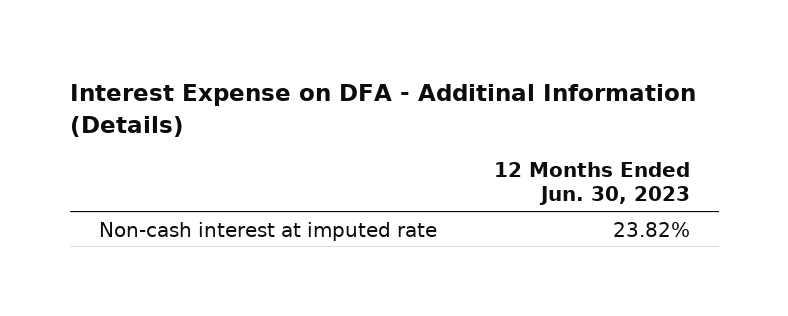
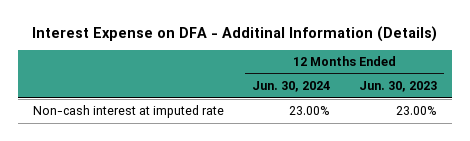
none -> [252,81,331,93] Jun. 30, 2024
[612,221,690,237] 23.82% -> [396,106,438,116] 23.00%

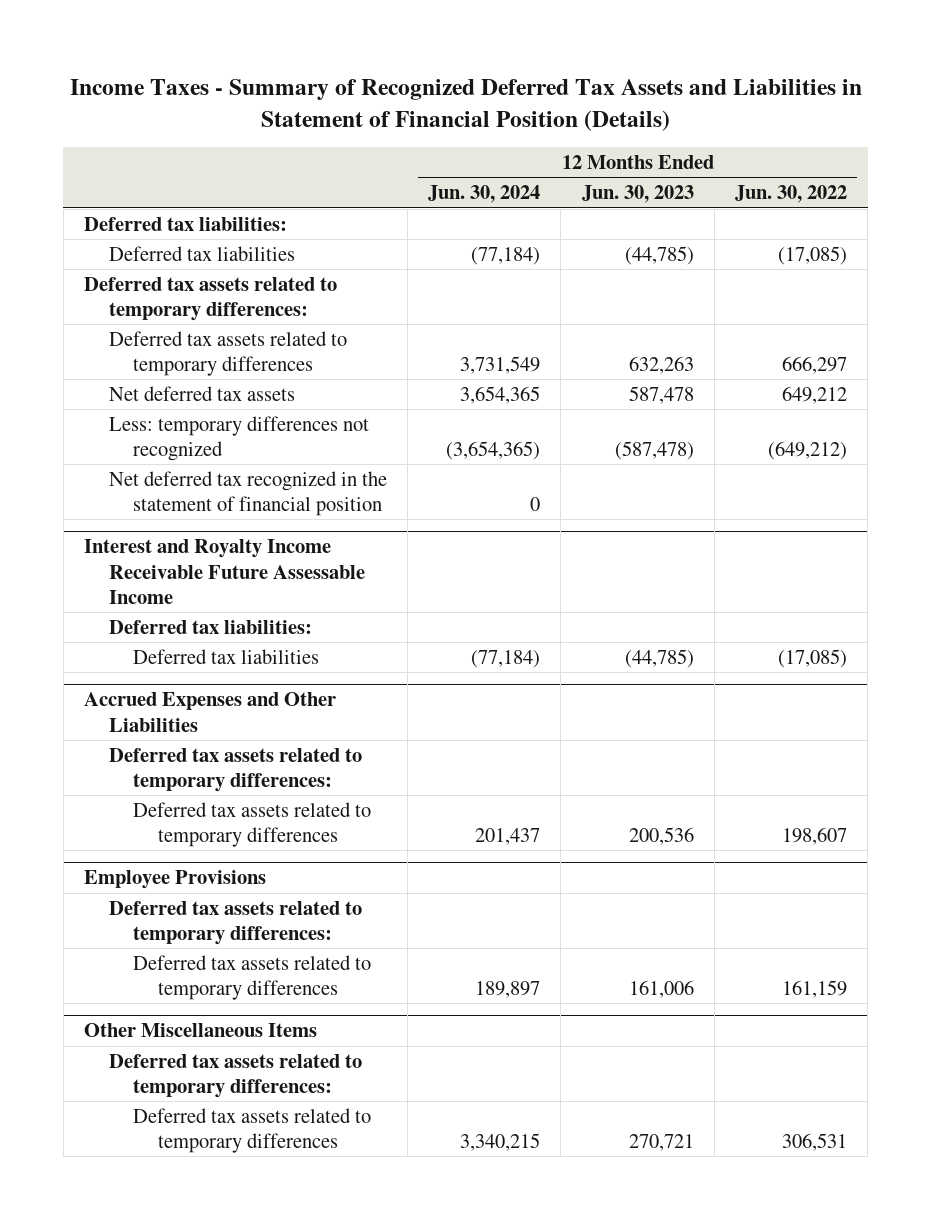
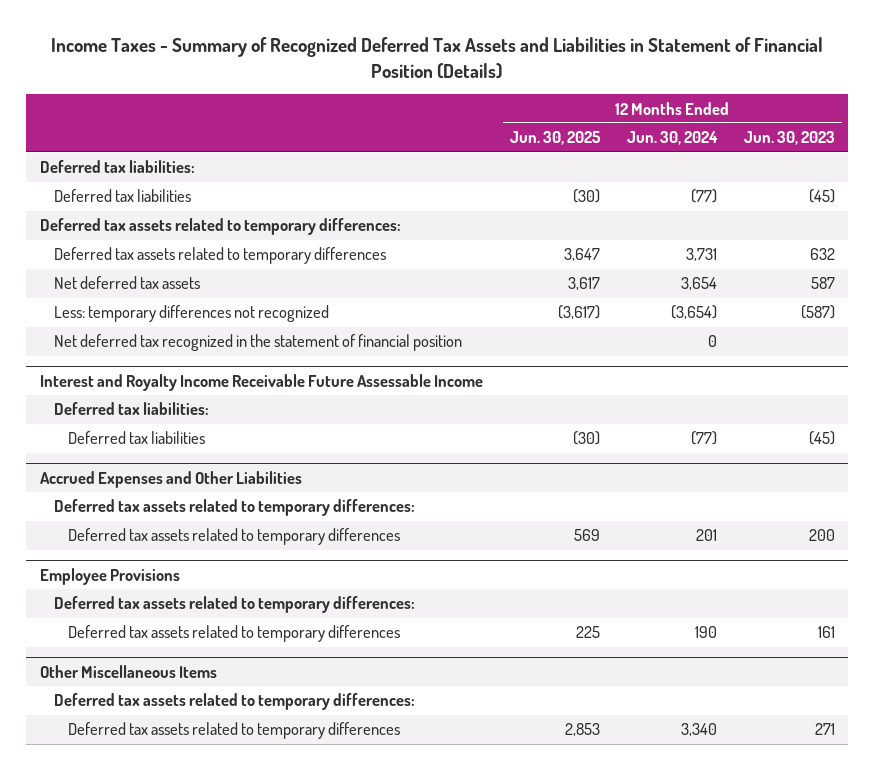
[735,185,848,204] Jun. 30, 2022 -> none
none -> [509,131,601,146] Jun. 30, 2025
[471,246,541,265] (77,184) -> [690,189,717,204] (77)
[624,245,694,265] (44,785) -> [808,189,835,204] (45)
[460,356,541,375] 3,731,549 -> [685,248,717,262] 3,731
[628,356,694,375] 632,263 -> [809,248,835,261] 632
[460,385,541,404] 3,654,365 -> [680,277,717,291] 3,654
[628,385,694,404] 587,478 -> [810,277,835,290] 587
[446,441,541,461] (3,654,365) -> [670,305,717,320] (3,654)
[614,441,694,461] (587,478) -> [800,305,835,320] (587)
[471,649,541,668] (77,184) -> [690,431,717,446] (77)
[624,648,694,668] (44,785) -> [808,431,835,446] (45)
[475,828,541,846] 201,437 -> [695,529,717,542] 201
[628,827,694,846] 200,536 -> [808,529,835,542] 200
[475,981,541,999] 189,897 -> [694,626,717,639] 190
[628,980,694,999] 161,006 -> [817,626,835,639] 161
[460,1133,541,1152] 3,340,215 -> [680,723,717,737] 3,340
[628,1134,694,1152] 270,721 -> [814,723,835,736] 271

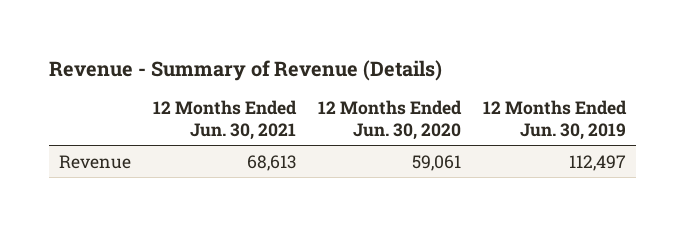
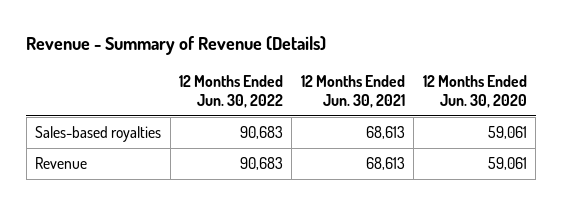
[482,100,627,141] 12 Months Ended Jun. 30, 2019 -> none
none -> [179,75,284,108] 12 Months Ended Jun. 30, 2022
none -> [35,126,162,143] Sales-based royalties

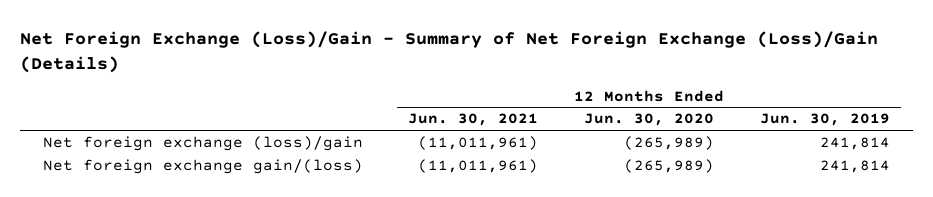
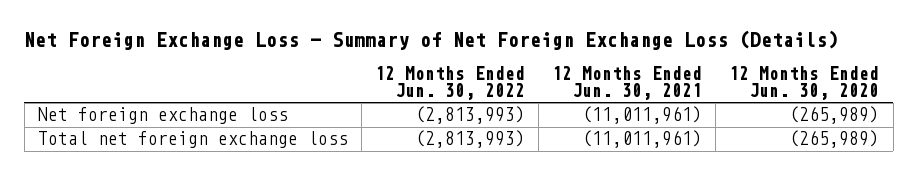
[19,31,878,74] Net Foreign Exchange (Loss)/Gain - Summary of Net Foreign Exchange (Loss)/Gain (Details) -> [24,29,839,50] Net Foreign Exchange Loss - Summary of Net Foreign Exchange Loss (Details)
[760,113,891,127] Jun. 30, 2019 -> none
none -> [375,65,526,101] 12 Months Ended Jun. 30, 2022
[42,135,363,151] Net foreign exchange (loss)/gain -> [37,107,288,125] Net foreign exchange loss
[42,158,363,174] Net foreign exchange gain/(loss) -> [37,131,348,149] Total net foreign exchange loss

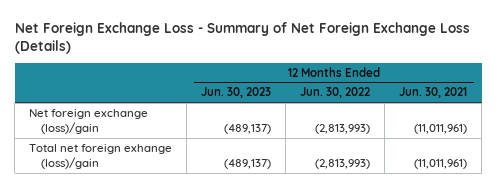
[729,65,880,101] 12 Months Ended Jun. 30, 2020 -> none
none -> [201,87,272,99] Jun. 30, 2023
[37,107,288,125] Net foreign exchange loss -> [29,109,149,135] Net foreign exchange (loss)/gain
[37,131,348,149] Total net foreign exchange loss -> [29,144,173,170] Total net foreign exhange (loss)/gain

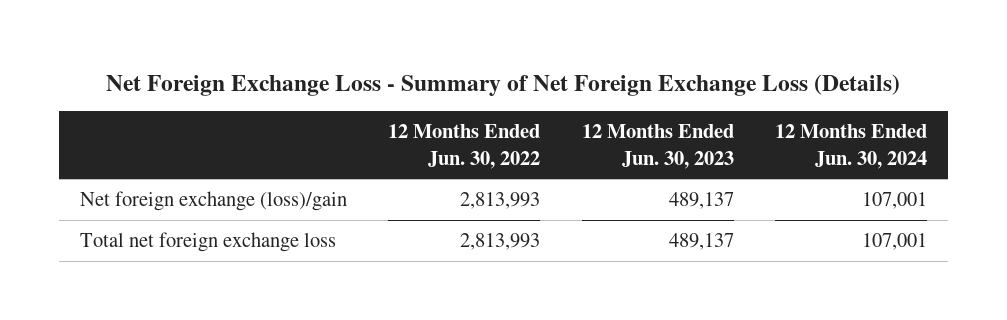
[399,87,468,99] Jun. 30, 2021 -> none
none -> [775,124,928,169] 12 Months Ended Jun. 30, 2024
[224,124,272,135] (489,137) -> [668,192,734,210] 489,137
[315,124,371,135] (2,813,993) -> [460,192,541,210] 2,813,993
[29,144,173,170] Total net foreign exhange (loss)/gain -> [79,232,336,253] Total net foreign exchange loss
[224,159,272,170] (489,137) -> [668,233,734,251] 489,137
[315,159,371,170] (2,813,993) -> [460,233,541,251] 2,813,993

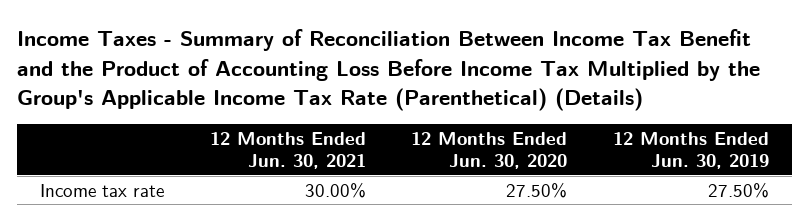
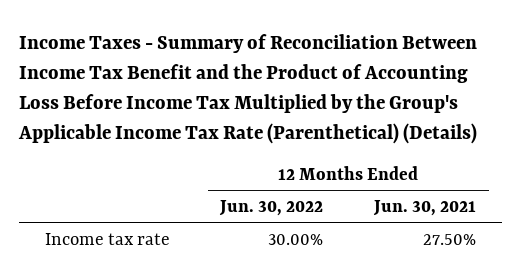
[411,131,568,170] 12 Months Ended Jun. 30, 2020 -> none
[613,131,770,170] 12 Months Ended Jun. 30, 2019 -> none
none -> [219,199,324,216] Jun. 30, 2022
[304,181,366,198] 30.00% -> [423,233,477,245] 27.50%

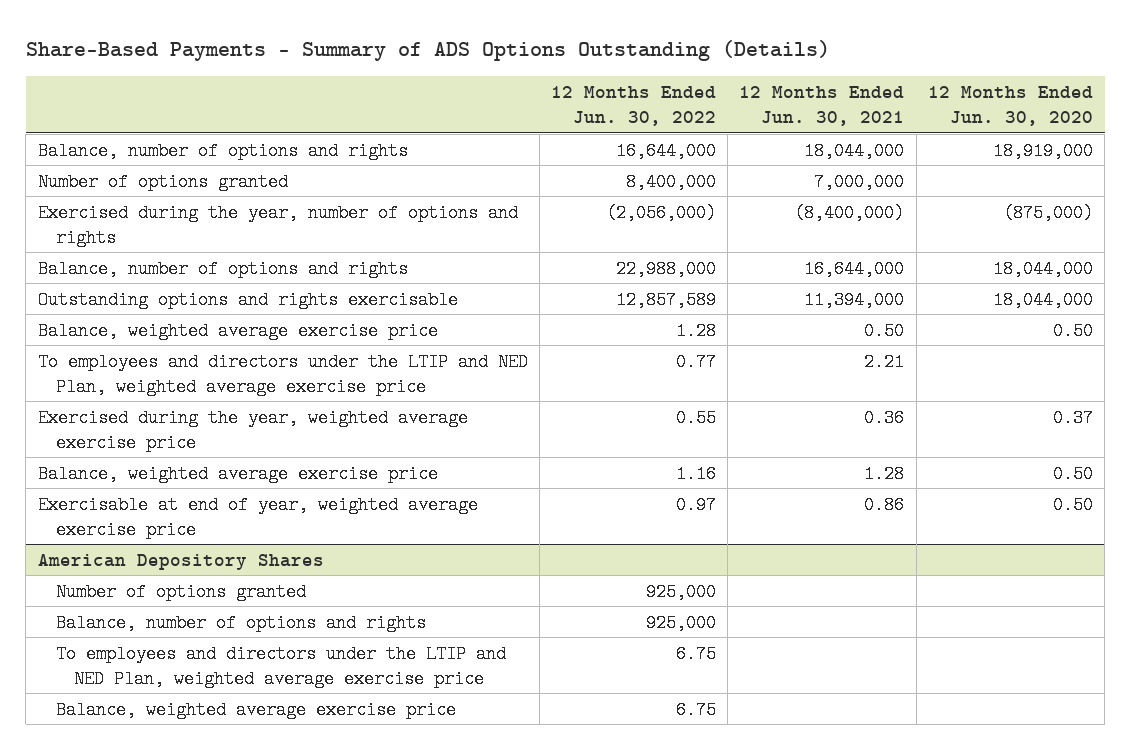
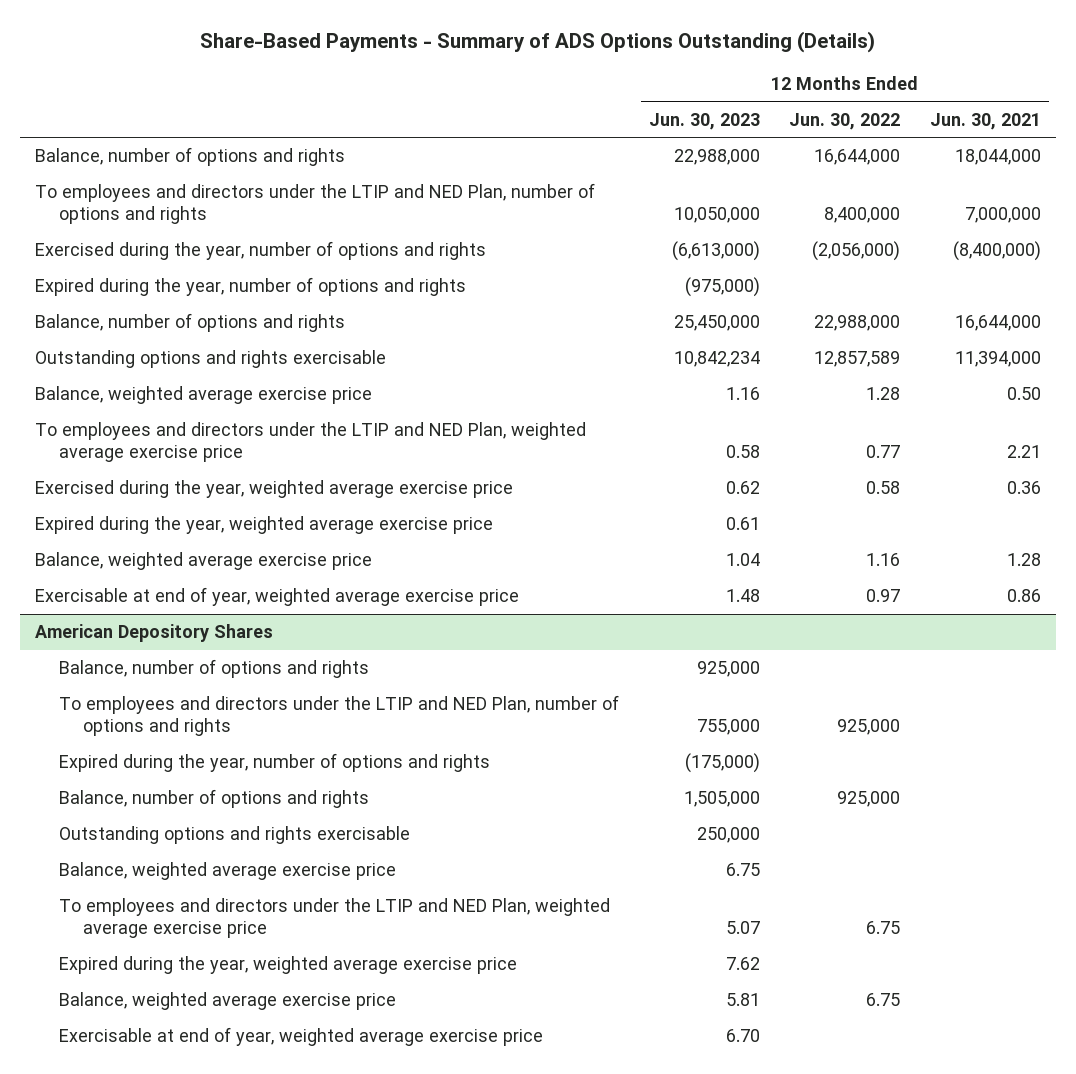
[927,85,1093,127] 12 Months Ended Jun. 30, 2020 -> none
none -> [648,112,760,130] Jun. 30, 2023
[37,172,288,191] Number of options granted -> [34,183,595,225] To employees and directors under the LTIP and NED Plan, number of options and rights
none -> [34,277,466,297] Expired during the year, number of options and rights
[676,408,717,427] 0.55 -> [866,481,901,495] 0.58
none -> [34,516,493,535] Expired during the year, weighted average exercise price
none -> [58,659,369,679] Balance, number of options and rights
[55,582,306,601] Number of options granted -> [58,695,619,737] To employees and directors under the LTIP and NED Plan, number of options and rights
none -> [58,753,490,773] Expired during the year, number of options and rights
none -> [58,826,410,845] Outstanding options and rights exercisable
none -> [58,862,396,881] Balance, weighted average exercise price
none -> [58,956,517,975] Expired during the year, weighted average exercise price
none -> [58,1027,543,1047] Exercisable at end of year, weighted average exercise price

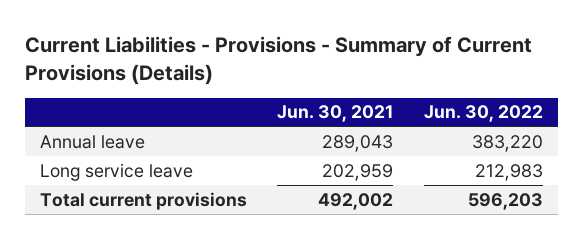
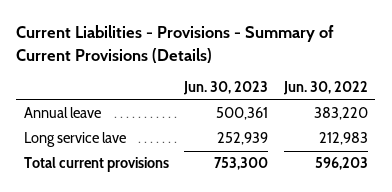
[277,105,394,123] Jun. 30, 2021 -> none
none -> [183,81,269,96] Jun. 30, 2023
[40,162,194,181] Long service leave -> [23,132,126,148] Long service lave

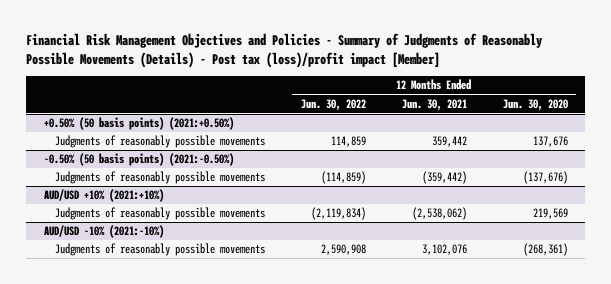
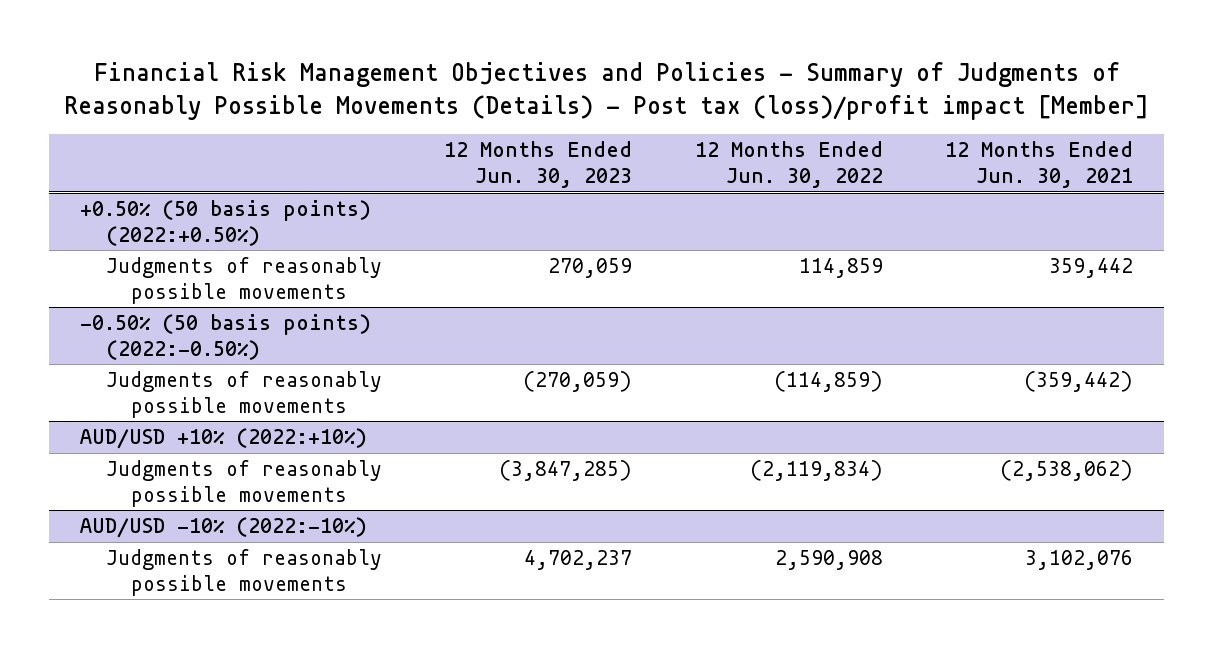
[502,98,568,111] Jun. 30, 2020 -> none
none -> [444,141,633,189] 12 Months Ended Jun. 30, 2023
[43,117,234,131] +0.50% (50 basis points) (2021:+0.50%) -> [80,199,372,246] +0.50% (50 basis points) (2022:+0.50%)
[43,153,234,167] -0.50% (50 basis points) (2021:-0.50%) -> [80,313,372,360] -0.50% (50 basis points) (2022:-0.50%)
[43,189,164,203] AUD/USD +10% (2021:+10%) -> [80,427,368,449] AUD/USD +10% (2022:+10%)
[43,225,164,239] AUD/USD -10% (2021:-10%) -> [80,516,368,538] AUD/USD -10% (2022:-10%)

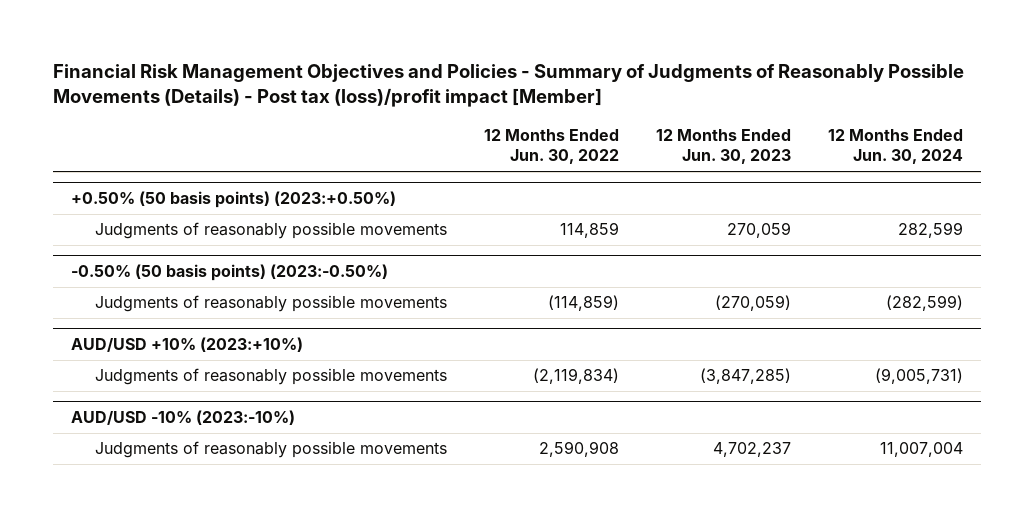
[944,141,1133,189] 12 Months Ended Jun. 30, 2021 -> none
none -> [827,128,963,165] 12 Months Ended Jun. 30, 2024
[80,199,372,246] +0.50% (50 basis points) (2022:+0.50%) -> [71,190,397,208] +0.50% (50 basis points) (2023:+0.50%)
[80,313,372,360] -0.50% (50 basis points) (2022:-0.50%) -> [71,263,389,281] -0.50% (50 basis points) (2023:-0.50%)
[80,427,368,449] AUD/USD +10% (2022:+10%) -> [71,336,304,352] AUD/USD +10% (2023:+10%)
[80,516,368,538] AUD/USD -10% (2022:-10%) -> [71,409,296,425] AUD/USD -10% (2023:-10%)

